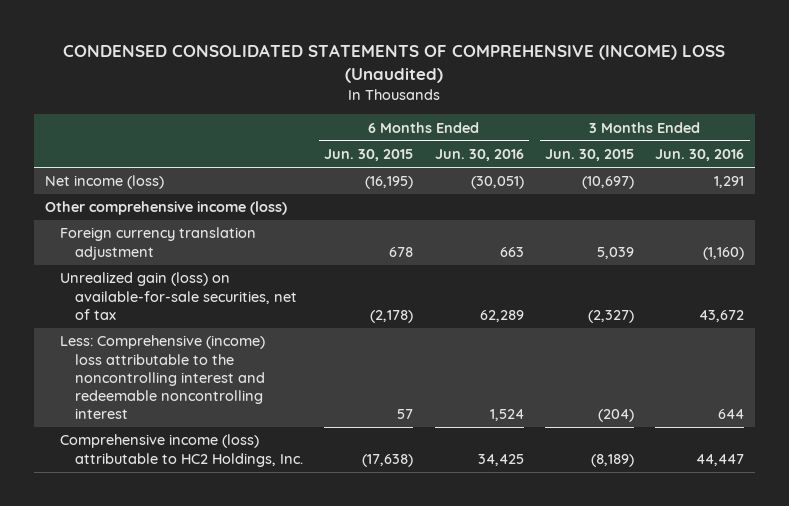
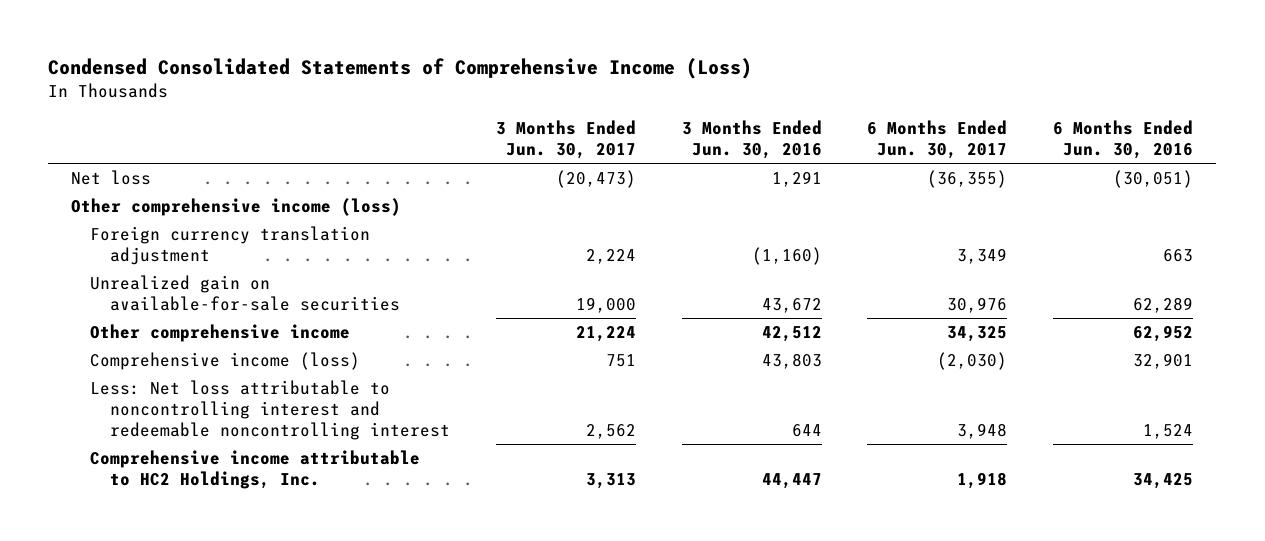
[63,43,726,83] CONDENSED CONSOLIDATED STATEMENTS OF COMPREHENSIVE (INCOME) LOSS (Unaudited) -> [48,58,753,80] Condensed Consolidated Statements of Comprehensive Income (Loss)
[324,149,414,162] Jun. 30, 2015 -> none
[544,149,634,162] Jun. 30, 2015 -> none
none -> [495,120,636,159] 3 Months Ended Jun. 30, 2017
none -> [867,120,1008,159] 6 Months Ended Jun. 30, 2017
[44,175,164,190] Net income (loss) -> [71,169,152,185] Net loss
[59,272,298,320] Unrealized gain (loss) on available-for-sale securities, net of tax -> [90,274,400,311] Unrealized gain on available-for-sale securities
none -> [90,323,351,342] Other comprehensive income
none -> [90,351,361,370] Comprehensive income (loss)
[59,335,266,420] Less: Comprehensive (income) loss attributable to the noncontrolling interest and redeemable noncontrolling interest -> [90,379,450,440] Less: Net loss attributable to noncontrolling interest and redeemable noncontrolling interest
[59,434,304,467] Comprehensive income (loss) attributable to HC2 Holdings, Inc. -> [90,449,421,489] Comprehensive income attributable to HC2 Holdings, Inc.

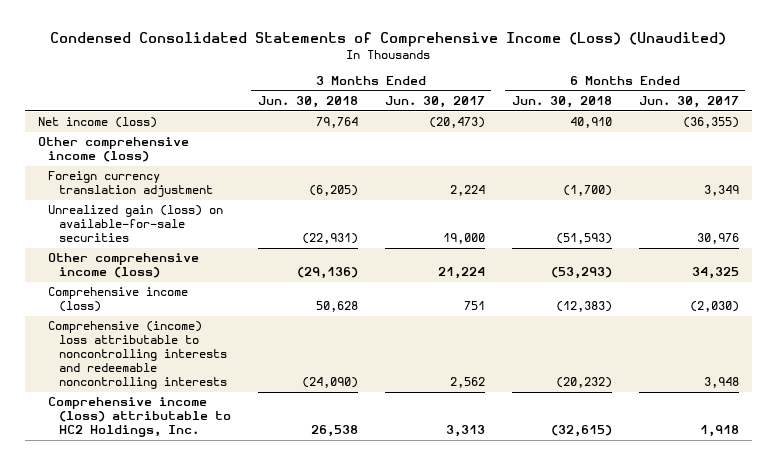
[48,58,753,80] Condensed Consolidated Statements of Comprehensive Income (Loss) -> [50,32,727,48] Condensed Consolidated Statements of Comprehensive Income (Loss) (Unaudited)
[681,120,822,159] 3 Months Ended Jun. 30, 2016 -> none
[1053,120,1194,159] 6 Months Ended Jun. 30, 2016 -> none
none -> [257,96,358,109] Jun. 30, 2018
none -> [511,96,612,109] Jun. 30, 2018
[71,169,152,185] Net loss -> [38,117,158,129] Net income (loss)
[90,274,400,311] Unrealized gain on available-for-sale securities -> [48,205,224,243] Unrealized gain (loss) on available-for-sale securities
[90,323,351,342] Other comprehensive income -> [48,253,200,279] Other comprehensive income (loss)
[90,379,450,440] Less: Net loss attributable to noncontrolling interest and redeemable noncontrolling interest -> [48,321,227,390] Comprehensive (income) loss attributable to noncontrolling interests and redeemable noncontrolling interests
[90,449,421,489] Comprehensive income attributable to HC2 Holdings, Inc. -> [48,397,231,438] Comprehensive income (loss) attributable to HC2 Holdings, Inc.

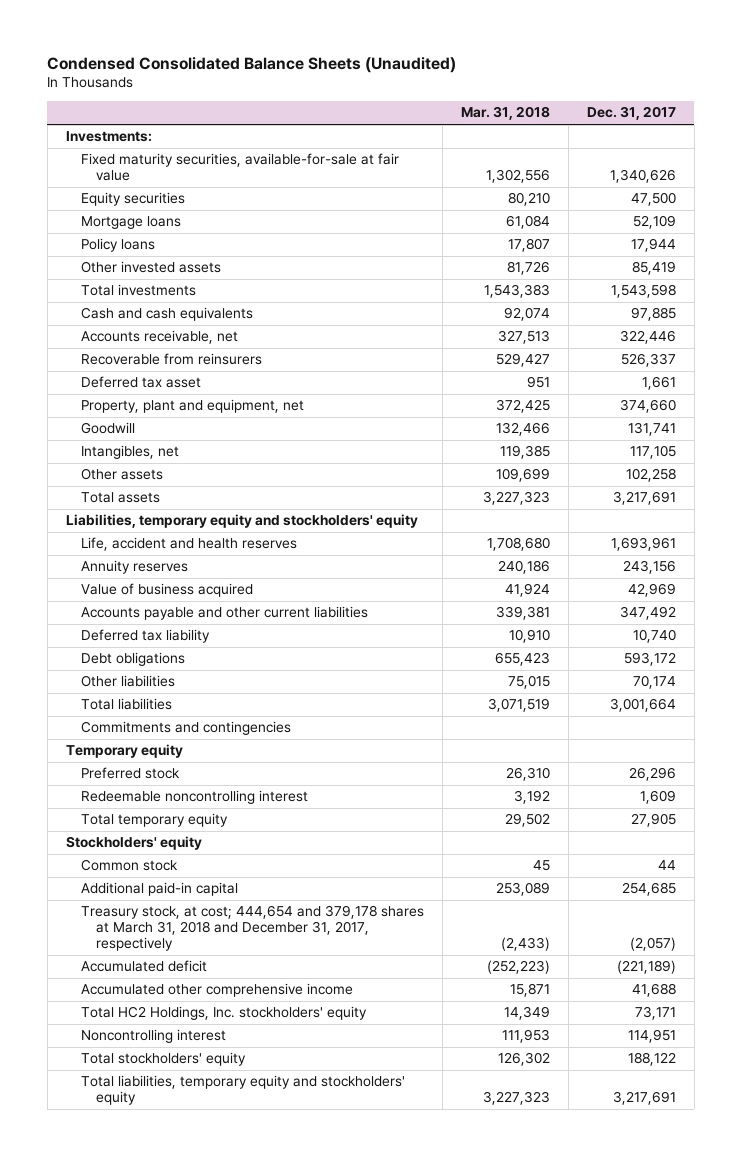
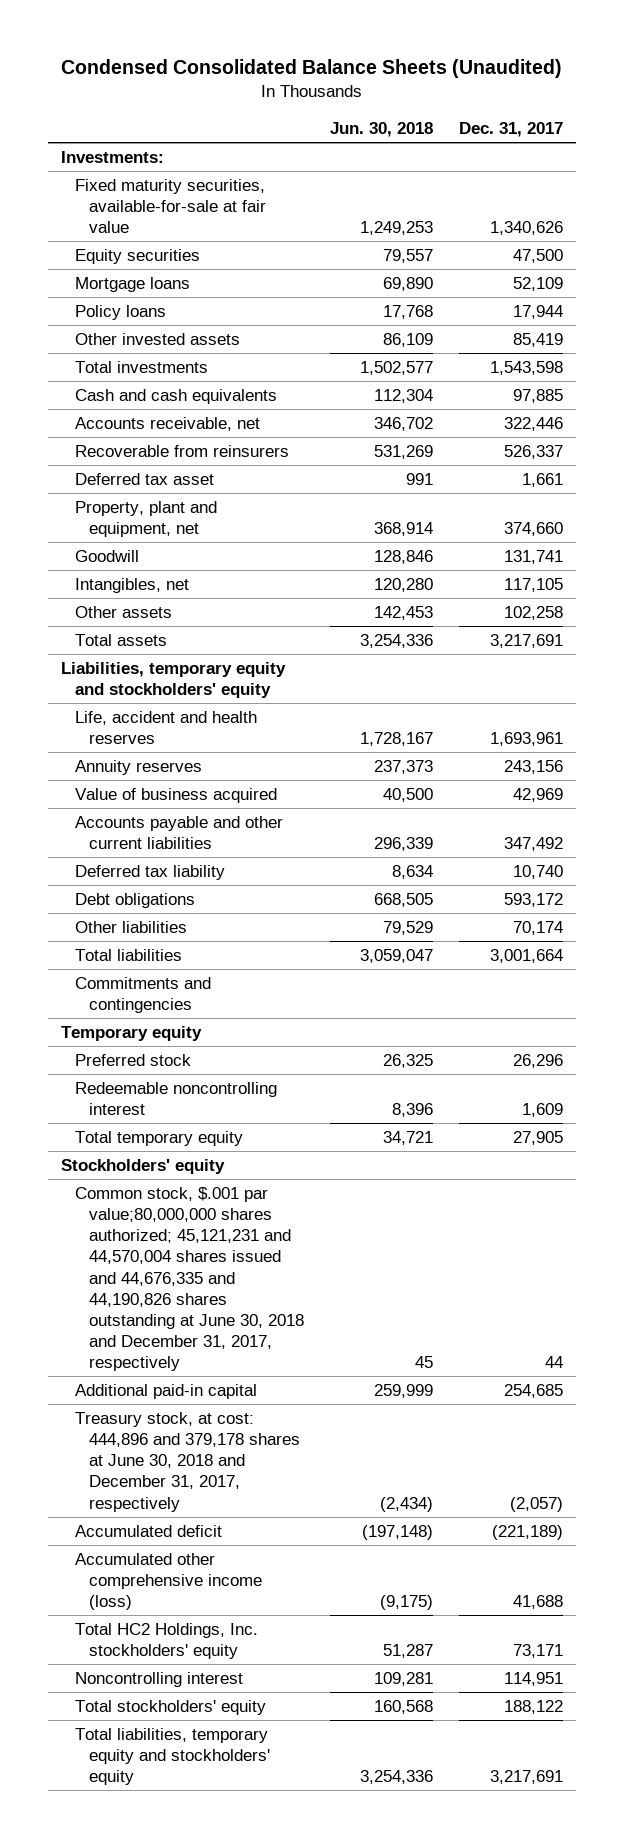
[460,106,550,121] Mar. 31, 2018 -> none
none -> [329,122,433,138] Jun. 30, 2018
[81,859,179,872] Common stock -> [74,1186,304,1372] Common stock, $.001 par value;80,000,000 shares authorized; 45,121,231 and 44,570,004 shares issued and 44,676,335 and 44,190,826 shares outstanding at June 30, 2018 and December 31, 2017, respectively
[81,905,425,952] Treasury stock, at cost; 444,654 and 379,178 shares at March 31, 2018 and December 31, 2017, respectively -> [74,1411,300,1512] Treasury stock, at cost: 444,896 and 379,178 shares at June 30, 2018 and December 31, 2017, respectively
[81,983,354,998] Accumulated other comprehensive income -> [74,1552,262,1611] Accumulated other comprehensive income (loss)

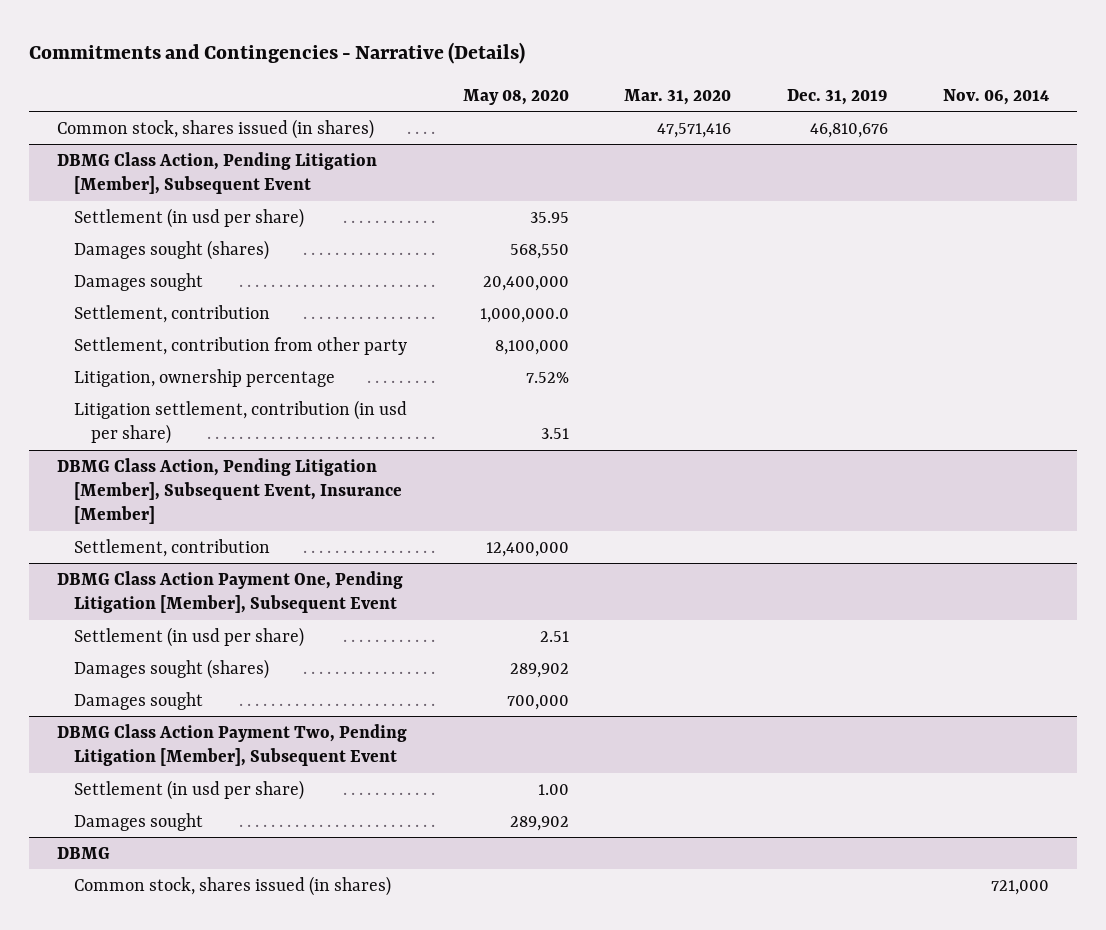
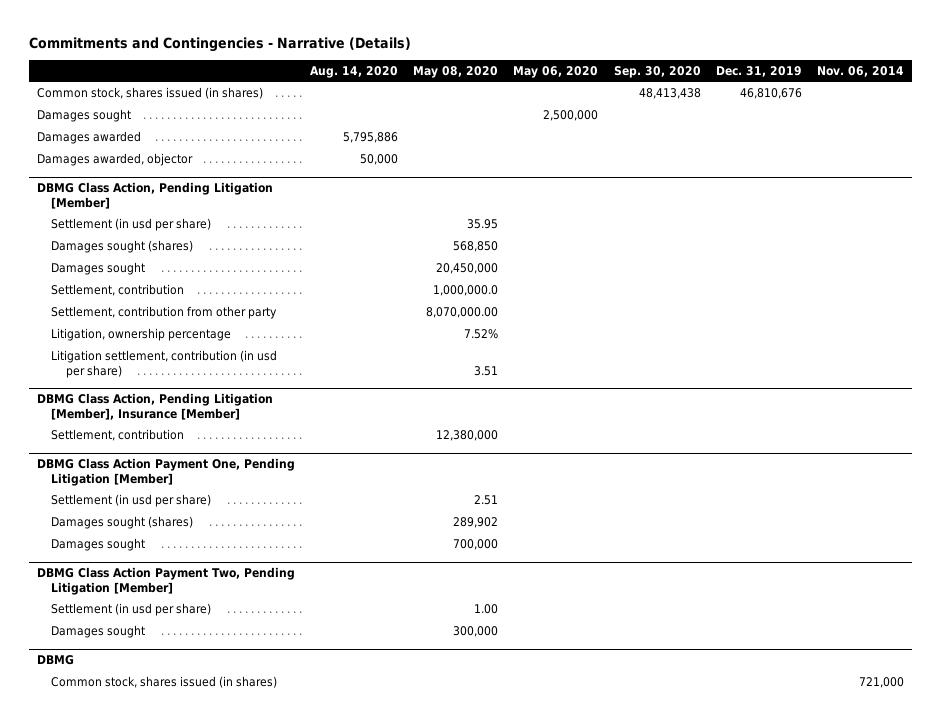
[624,88,732,105] Mar. 31, 2020 -> none
none -> [309,65,398,78] Aug. 14, 2020
none -> [513,65,599,78] May 06, 2020
none -> [613,65,701,78] Sep. 30, 2020
none -> [36,109,131,123] Damages sought
none -> [36,131,141,145] Damages awarded
none -> [36,153,193,167] Damages awarded, objector
[56,151,377,194] DBMG Class Action, Pending Litigation [Member], Subsequent Event -> [36,182,273,209] DBMG Class Action, Pending Litigation [Member]
[509,243,569,259] 568,550 -> [453,241,499,253] 568,850
[482,275,569,291] 20,400,000 -> [436,263,499,275] 20,450,000
[494,339,569,355] 8,100,000 -> [426,307,499,319] 8,070,000.00
[56,457,402,525] DBMG Class Action, Pending Litigation [Member], Subsequent Event, Insurance [Member] -> [36,393,273,420] DBMG Class Action, Pending Litigation [Member], Insurance [Member]
[485,541,569,557] 12,400,000 -> [436,430,499,442] 12,380,000
[56,570,403,613] DBMG Class Action Payment One, Pending Litigation [Member], Subsequent Event -> [36,458,295,486] DBMG Class Action Payment One, Pending Litigation [Member]
[56,723,407,766] DBMG Class Action Payment Two, Pending Litigation [Member], Subsequent Event -> [36,567,295,595] DBMG Class Action Payment Two, Pending Litigation [Member]
[509,815,569,831] 289,902 -> [453,626,499,638] 300,000

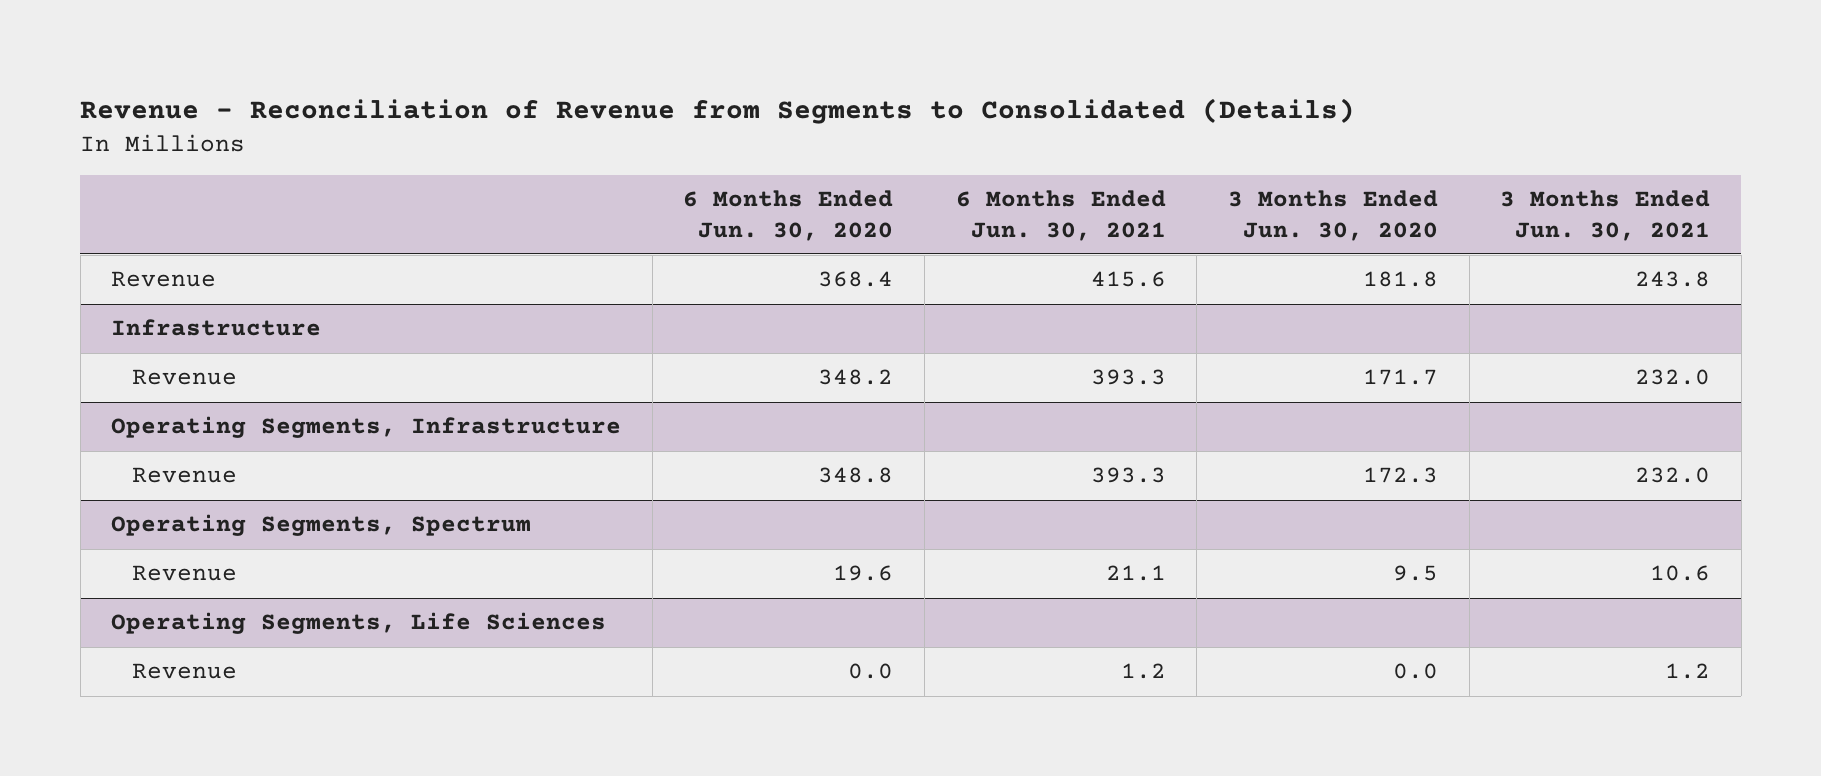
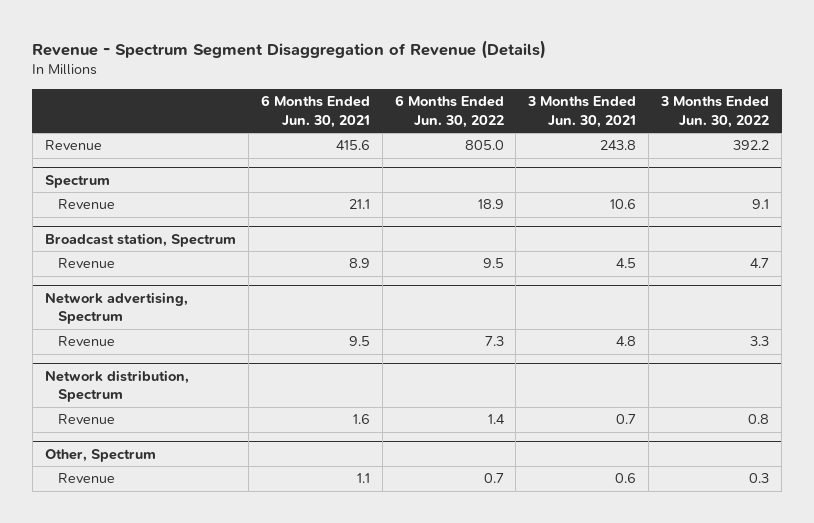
[80,97,1356,124] Revenue - Reconciliation of Revenue from Segments to Consolidated (Details) -> [32,39,547,59] Revenue - Spectrum Segment Disaggregation of Revenue (Details)
[683,190,894,241] 6 Months Ended Jun. 30, 2020 -> none
[1227,190,1438,241] 3 Months Ended Jun. 30, 2020 -> none
none -> [394,95,504,128] 6 Months Ended Jun. 30, 2022
none -> [660,96,770,128] 3 Months Ended Jun. 30, 2022
[111,319,322,337] Infrastructure -> none
[132,369,238,386] Revenue -> none
[111,416,622,439] Operating Segments, Infrastructure -> none
[132,467,238,484] Revenue -> none
[111,514,532,537] Operating Segments, Spectrum -> none
none -> [44,174,110,188] Spectrum
[111,612,607,635] Operating Segments, Life Sciences -> none
none -> [44,232,236,247] Broadcast station, Spectrum
[1120,663,1166,680] 1.2 -> [348,258,370,269] 8.9
[1665,663,1711,680] 1.2 -> [616,258,637,269] 4.5
none -> [44,291,188,325] Network advertising, Spectrum
none -> [57,336,115,347] Revenue
none -> [44,369,189,403] Network distribution, Spectrum
none -> [57,414,115,425] Revenue
none -> [44,448,156,462] Other, Spectrum
none -> [57,473,115,484] Revenue

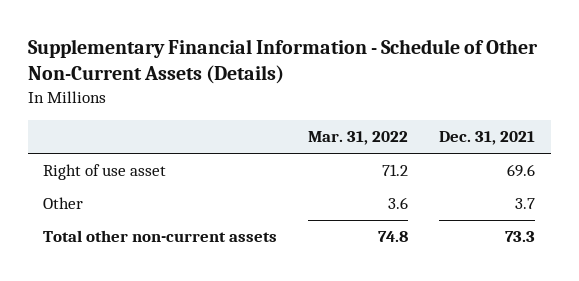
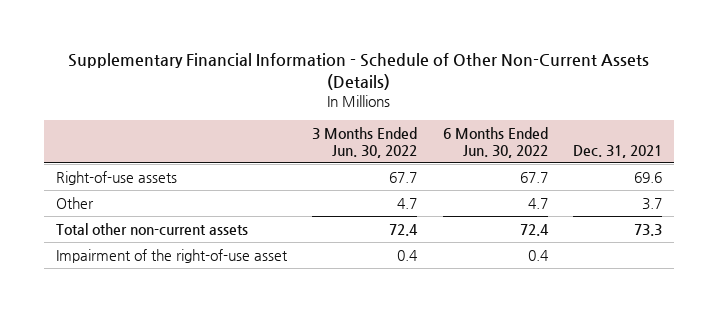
[308,131,409,146] Mar. 31, 2022 -> none
none -> [312,126,418,158] 3 Months Ended Jun. 30, 2022
none -> [442,126,548,158] 6 Months Ended Jun. 30, 2022
[43,164,167,181] Right of use asset -> [56,170,178,185] Right-of-use assets
none -> [56,248,289,263] Impairment of the right-of-use asset

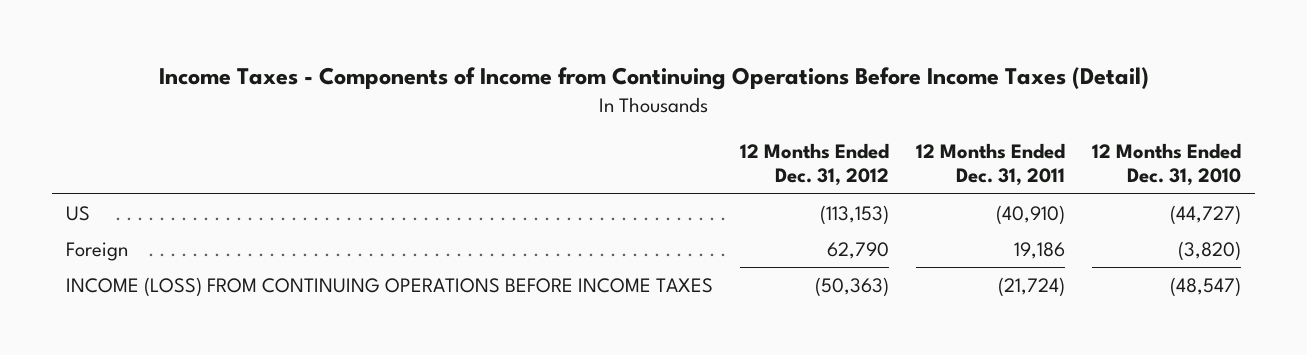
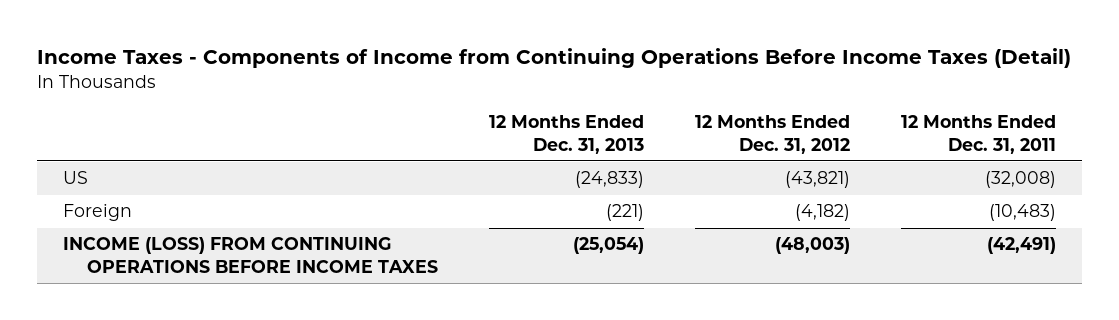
[1092,142,1242,187] 12 Months Ended Dec. 31, 2010 -> none
none -> [488,114,644,154] 12 Months Ended Dec. 31, 2013
[819,205,889,226] (113,153) -> [785,171,851,189] (43,821)
[996,205,1066,226] (40,910) -> [985,171,1057,189] (32,008)
[826,242,889,260] 62,790 -> [795,204,851,222] (4,182)
[1014,242,1066,260] 19,186 -> [989,204,1057,222] (10,483)
[814,277,889,298] (50,363) -> [775,237,851,255] (48,003)
[998,277,1066,298] (21,724) -> [987,237,1057,255] (42,491)

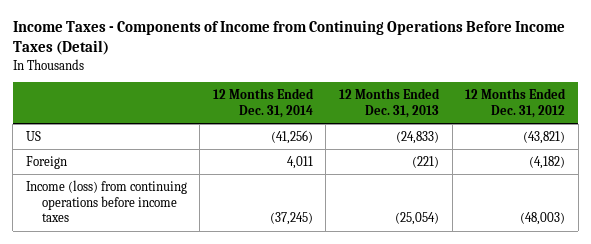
[901,114,1057,154] 12 Months Ended Dec. 31, 2011 -> none
none -> [212,88,314,119] 12 Months Ended Dec. 31, 2014
[62,237,438,274] INCOME (LOSS) FROM CONTINUING OPERATIONS BEFORE INCOME TAXES -> [25,180,187,223] Income (loss) from continuing operations before income taxes

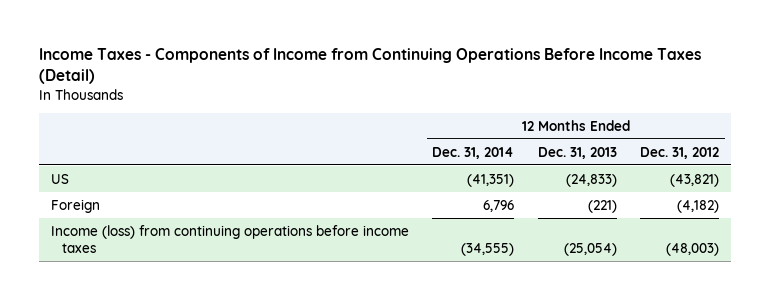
[270,130,313,145] (41,256) -> [467,173,515,187] (41,351)
[286,156,313,170] 4,011 -> [483,199,515,212] 6,796
[269,212,313,226] (37,245) -> [461,242,515,256] (34,555)

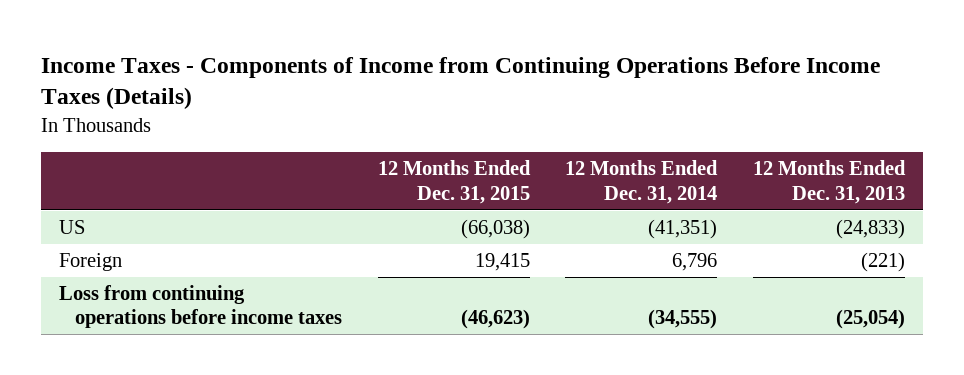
[39,48,702,85] Income Taxes - Components of Income from Continuing Operations Before Income Taxes (Detail) -> [40,56,880,110] Income Taxes - Components of Income from Continuing Operations Before Income Taxes (Details)
[640,146,720,159] Dec. 31, 2012 -> none
none -> [377,160,531,204] 12 Months Ended Dec. 31, 2015
[51,224,410,253] Income (loss) from continuing operations before income taxes -> [58,285,342,329] Loss from continuing operations before income taxes

